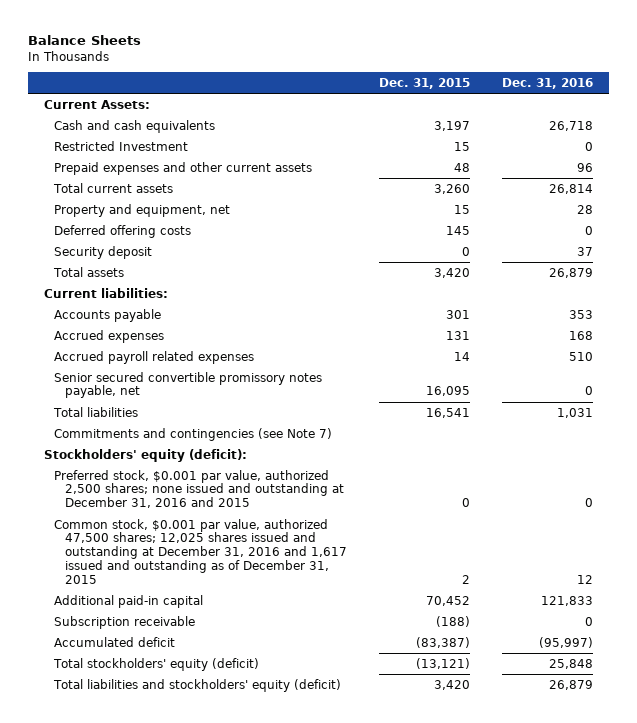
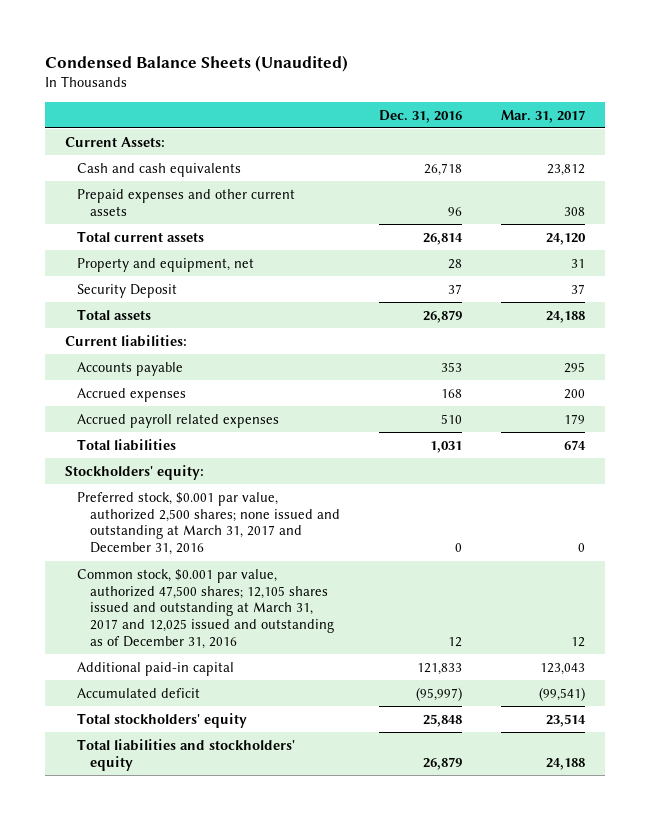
[27,35,141,46] Balance Sheets -> [45,54,349,72] Condensed Balance Sheets (Unaudited)
[379,77,471,89] Dec. 31, 2015 -> none
none -> [501,109,586,123] Mar. 31, 2017
[54,140,189,151] Restricted Investment -> none
[54,224,192,238] Deferred offering costs -> none
[54,245,153,259] Security deposit -> [77,283,178,298] Security Deposit
[54,371,323,399] Senior secured convertible promissory notes payable, net -> none
[54,427,333,441] Commitments and contingencies (see Note 7) -> none
[43,448,247,462] Stockholders' equity (deficit): -> [64,464,204,480] Stockholders' equity:
[54,469,345,509] Preferred stock, $0.001 par value, authorized 2,500 shares; none issued and outstanding at December 31, 2016 and 2015 -> [77,491,340,556] Preferred stock, $0.001 par value, authorized 2,500 shares; none issued and outstanding at March 31, 2017 and December 31, 2016
[54,518,348,584] Common stock, $0.001 par value, authorized 47,500 shares; 12,025 shares issued and outstanding at December 31, 2016 and 1,617 issued and outstanding as of December 31, 2015 -> [77,568,334,650] Common stock, $0.001 par value, authorized 47,500 shares; 12,105 shares issued and outstanding at March 31, 2017 and 12,025 issued and outstanding as of December 31, 2016
[54,615,196,629] Subscription receivable -> none
[53,657,260,671] Total stockholders' equity (deficit) -> [77,712,248,728] Total stockholders' equity
[53,678,342,692] Total liabilities and stockholders' equity (deficit) -> [77,738,296,771] Total liabilities and stockholders' equity

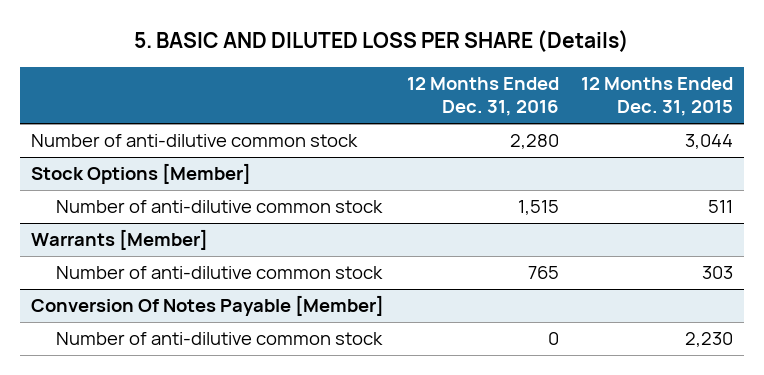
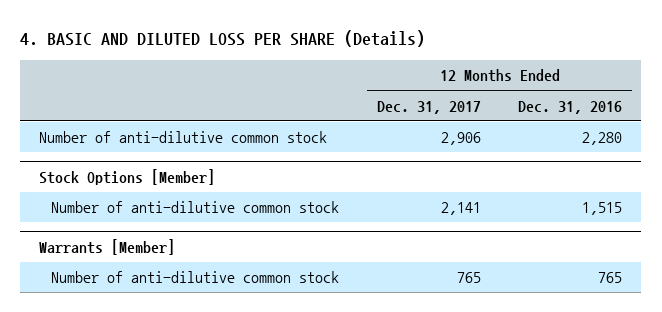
[134,30,630,53] 5. BASIC AND DILUTED LOSS PER SHARE (Details) -> [20,30,426,48] 4. BASIC AND DILUTED LOSS PER SHARE (Details)
[580,76,733,117] 12 Months Ended Dec. 31, 2015 -> none
none -> [376,100,481,114] Dec. 31, 2017
[31,295,385,317] Conversion Of Notes Payable [Member] -> none
[56,332,384,346] Number of anti-dilutive common stock -> none

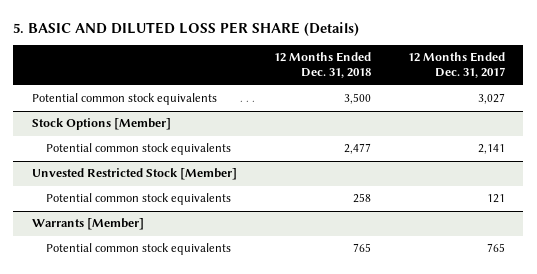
[20,30,426,48] 4. BASIC AND DILUTED LOSS PER SHARE (Details) -> [13,21,360,36] 5. BASIC AND DILUTED LOSS PER SHARE (Details)
[518,100,623,114] Dec. 31, 2016 -> none
none -> [273,52,371,79] 12 Months Ended Dec. 31, 2018
[39,131,328,144] Number of anti-dilutive common stock -> [31,93,217,106] Potential common stock equivalents
[440,132,481,146] 2,906 -> [477,93,505,105] 3,027
[50,201,339,214] Number of anti-dilutive common stock -> [46,143,232,156] Potential common stock equivalents
none -> [31,168,237,181] Unvested Restricted Stock [Member]
none -> [46,193,232,206] Potential common stock equivalents
[50,271,339,284] Number of anti-dilutive common stock -> [46,243,232,256] Potential common stock equivalents

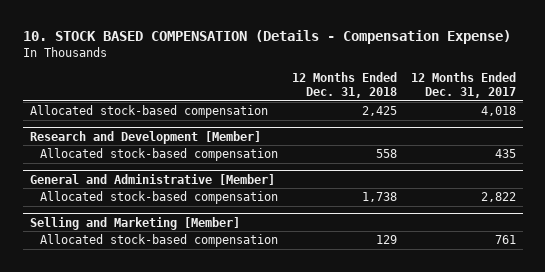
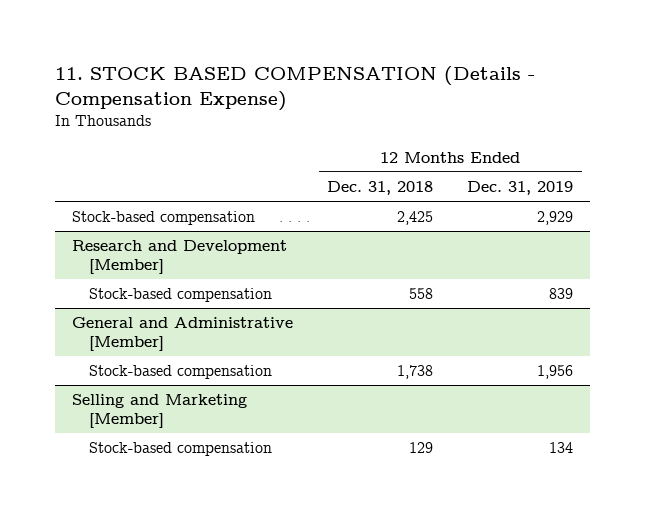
[22,29,511,44] 10. STOCK BASED COMPENSATION (Details - Compensation Expense) -> [55,65,536,111] 11. STOCK BASED COMPENSATION (Details - Compensation Expense)
[410,71,516,98] 12 Months Ended Dec. 31, 2017 -> none
none -> [467,181,574,196] Dec. 31, 2019
[29,105,268,119] Allocated stock-based compensation -> [72,211,256,226] Stock-based compensation
[40,148,279,162] Allocated stock-based compensation -> [88,288,272,303] Stock-based compensation
[40,191,279,205] Allocated stock-based compensation -> [88,365,272,380] Stock-based compensation
[40,234,279,248] Allocated stock-based compensation -> [88,442,272,457] Stock-based compensation

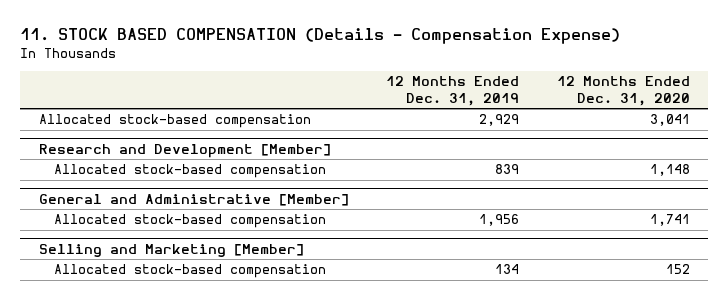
[327,181,434,196] Dec. 31, 2018 -> none
none -> [556,76,690,106] 12 Months Ended Dec. 31, 2020
[72,211,256,226] Stock-based compensation -> [38,114,311,129] Allocated stock-based compensation
[88,288,272,303] Stock-based compensation -> [53,164,326,179] Allocated stock-based compensation
[88,365,272,380] Stock-based compensation -> [53,214,326,229] Allocated stock-based compensation
[88,442,272,457] Stock-based compensation -> [53,264,326,279] Allocated stock-based compensation

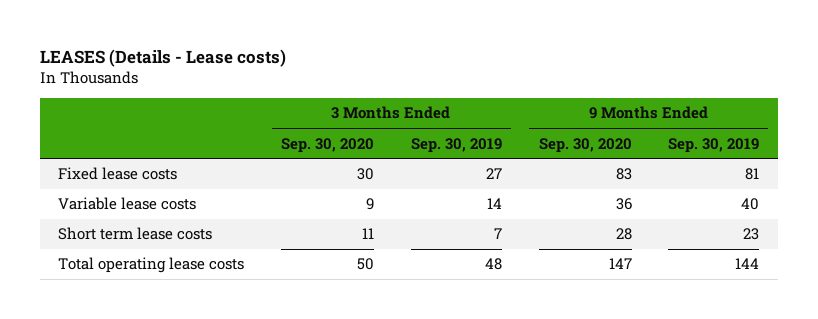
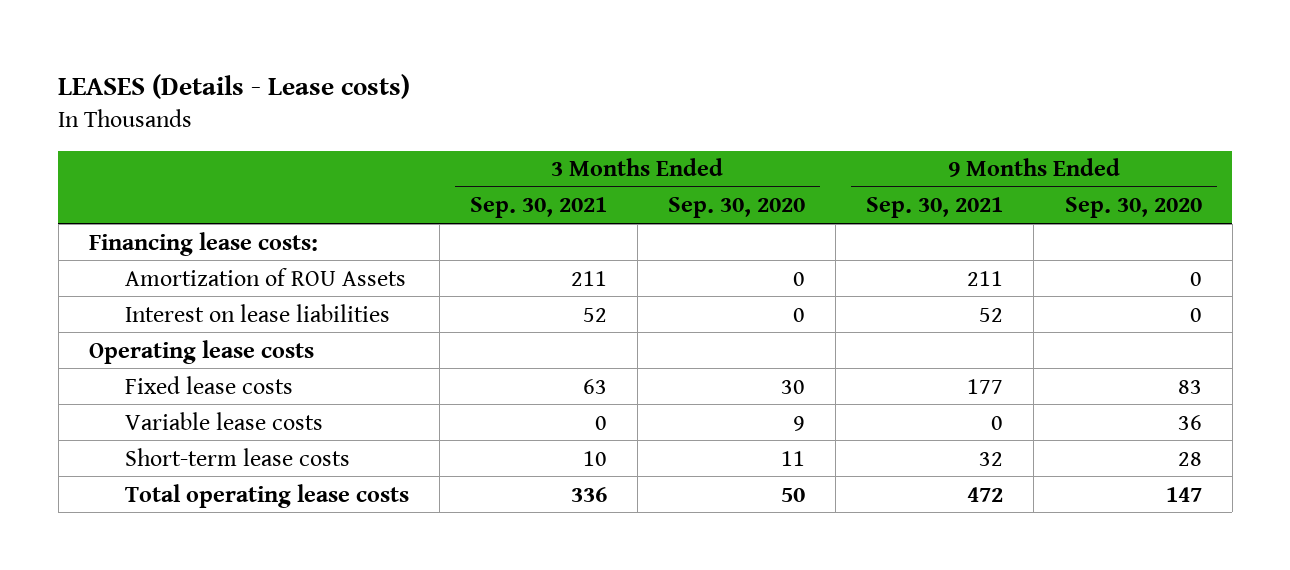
[410,137,502,153] Sep. 30, 2019 -> none
[668,137,760,153] Sep. 30, 2019 -> none
none -> [469,197,607,219] Sep. 30, 2021
none -> [866,197,1004,219] Sep. 30, 2021
none -> [88,231,318,256] Financing lease costs:
none -> [124,267,406,286] Amortization of ROU Assets
none -> [124,303,390,322] Interest on lease liabilities
none -> [88,339,314,364] Operating lease costs
[58,227,213,241] Short term lease costs -> [124,447,350,466] Short-term lease costs

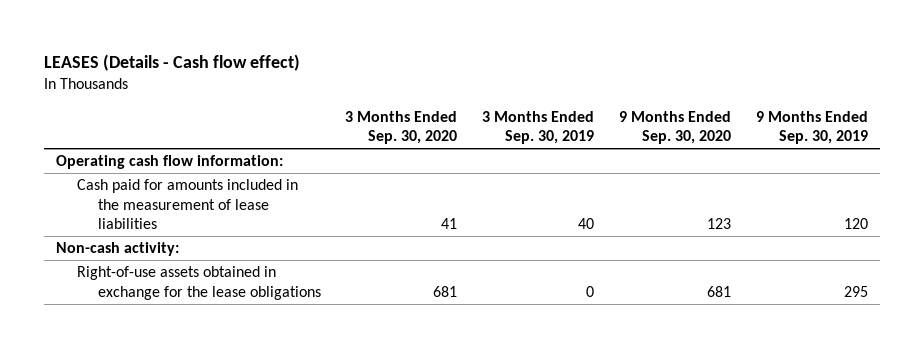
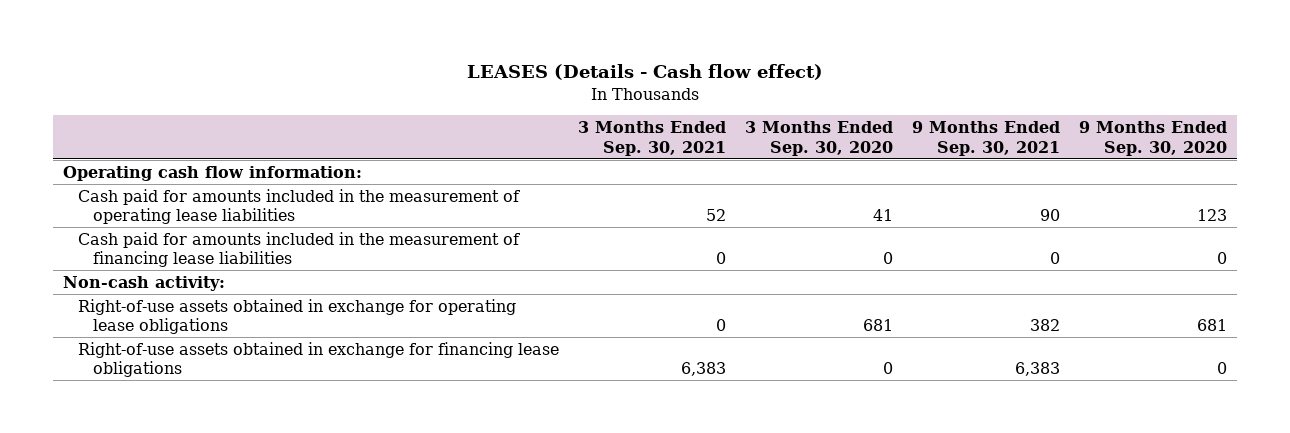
[482,110,595,145] 3 Months Ended Sep. 30, 2019 -> none
[755,110,868,145] 9 Months Ended Sep. 30, 2019 -> none
none -> [577,121,726,156] 3 Months Ended Sep. 30, 2021
none -> [912,121,1061,156] 9 Months Ended Sep. 30, 2021
[77,179,299,230] Cash paid for amounts included in the measurement of lease liabilities -> [77,188,520,225] Cash paid for amounts included in the measurement of operating lease liabilities
none -> [77,231,520,268] Cash paid for amounts included in the measurement of financing lease liabilities
[77,266,321,300] Right-of-use assets obtained in exchange for the lease obligations -> [77,298,516,335] Right-of-use assets obtained in exchange for operating lease obligations
none -> [77,341,559,378] Right-of-use assets obtained in exchange for financing lease obligations

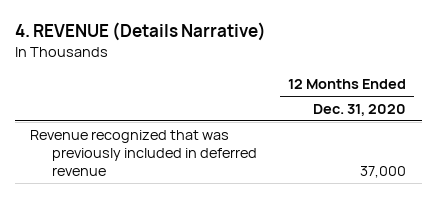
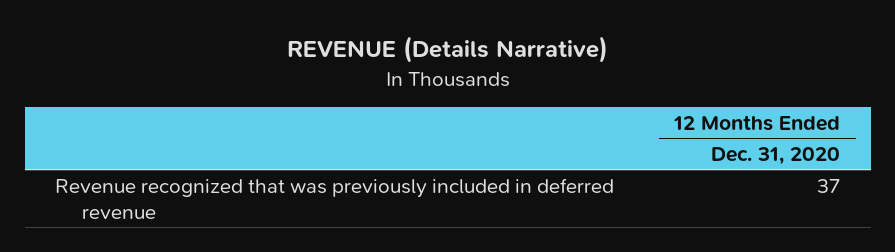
[14,22,266,42] 4. REVENUE (Details Narrative) -> [286,36,608,64] REVENUE (Details Narrative)
[360,166,407,179] 37,000 -> [817,178,841,193] 37

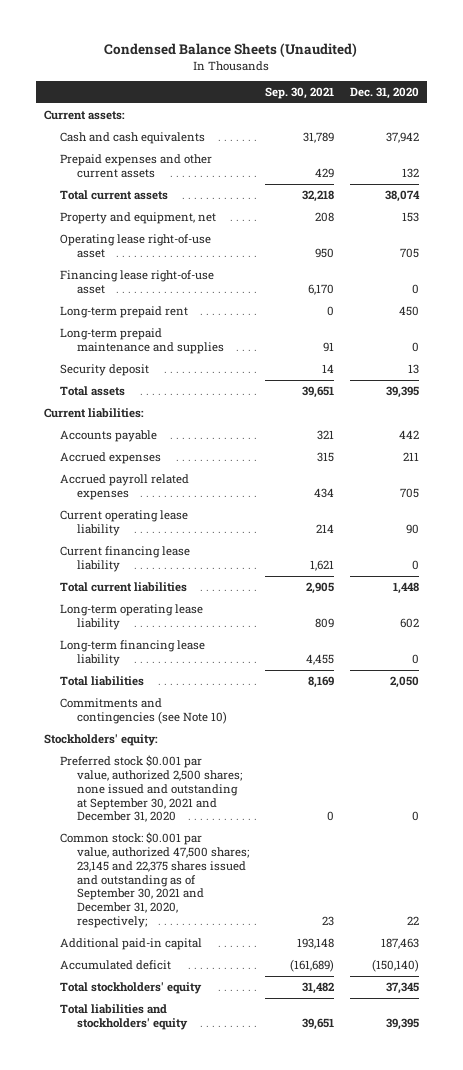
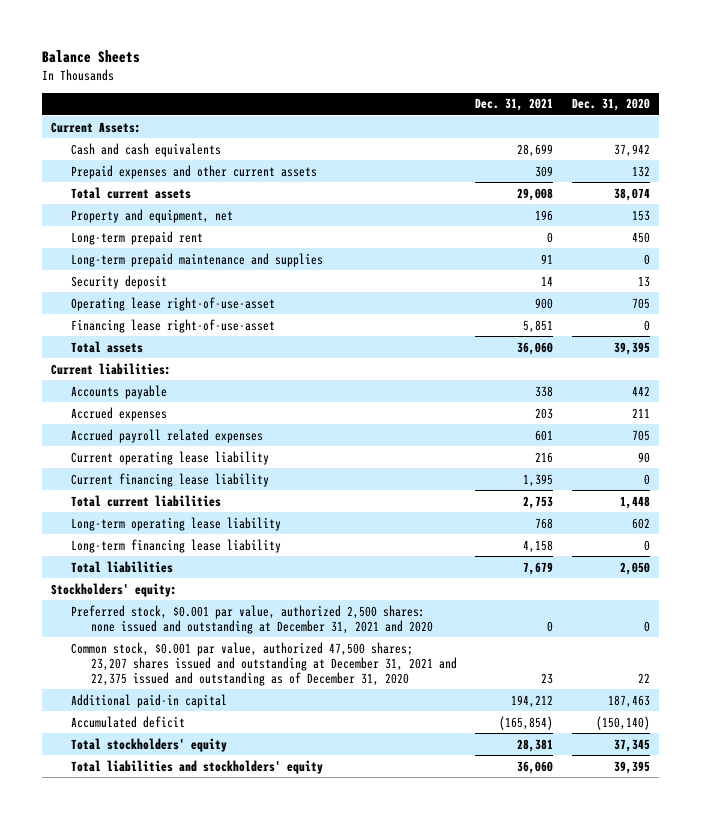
[104,42,358,57] Condensed Balance Sheets (Unaudited) -> [42,50,141,64] Balance Sheets
[264,87,334,100] Sep. 30, 2021 -> none
none -> [475,98,554,112] Dec. 31, 2021
[43,109,125,120] Current assets: -> [51,121,142,133] Current Assets:
[60,233,212,258] Operating lease right-of-use asset -> none
[60,269,215,294] Financing lease right-of-use asset -> none
none -> [71,296,276,311] Operating lease right-of-use-asset
none -> [71,318,276,333] Financing lease right-of-use-asset
[60,697,227,724] Commitments and contingencies (see Note 10) -> none
[60,754,242,823] Preferred stock $0.001 par value, authorized 2,500 shares; none issued and outstanding at September 30, 2021 and December 31, 2020 -> [71,604,433,634] Preferred stock, $0.001 par value, authorized 2,500 shares: none issued and outstanding at December 31, 2021 and 2020
[60,831,249,929] Common stock: $0.001 par value, authorized 47,500 shares; 23,145 and 22,375 shares issued and outstanding as of September 30, 2021 and December 31, 2020, respectively; -> [71,641,457,686] Common stock, $0.001 par value, authorized 47,500 shares; 23,207 shares issued and outstanding at December 31, 2021 and 22,375 issued and outstanding as of December 31, 2020

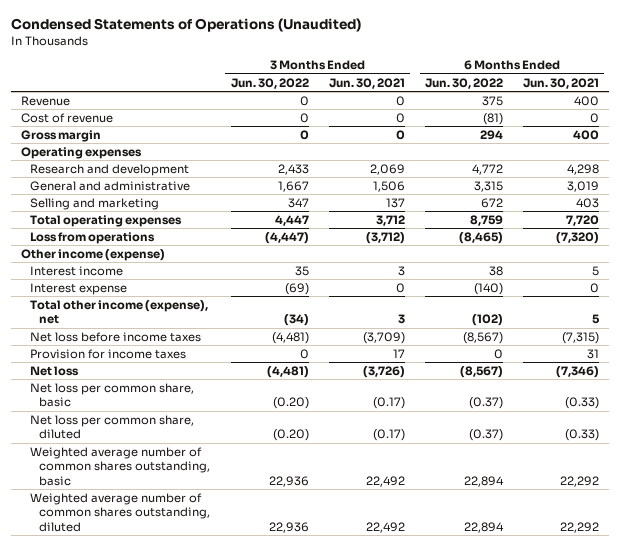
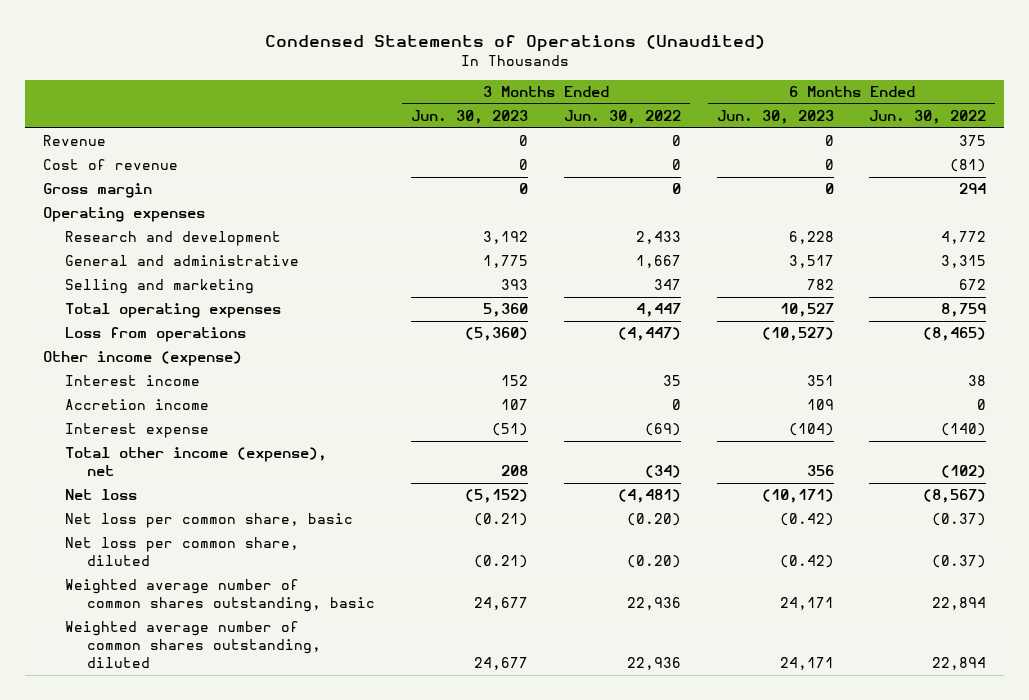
[328,77,405,89] Jun. 30, 2021 -> none
[523,77,600,89] Jun. 30, 2021 -> none
none -> [411,110,529,125] Jun. 30, 2023
none -> [716,110,834,125] Jun. 30, 2023
none -> [65,399,210,411] Accretion income
[30,331,202,342] Net loss before income taxes -> none
[30,348,187,359] Provision for income taxes -> none

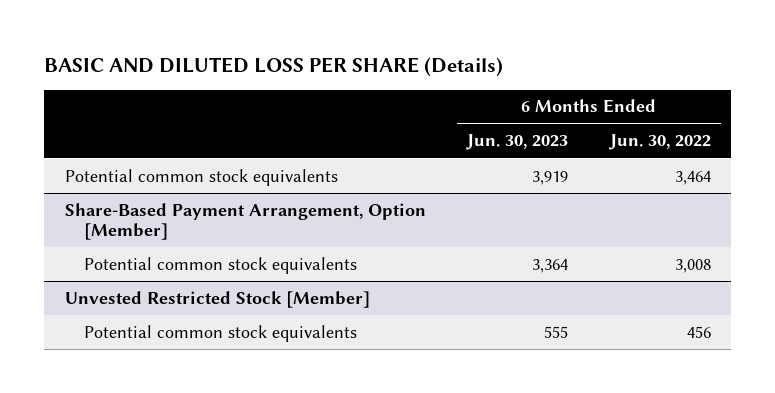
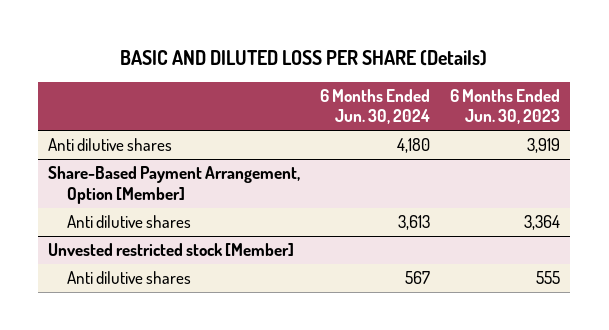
[608,134,711,151] Jun. 30, 2022 -> none
none -> [320,88,431,125] 6 Months Ended Jun. 30, 2024
[64,168,338,186] Potential common stock equivalents -> [48,138,173,152] Anti dilutive shares
[84,256,358,274] Potential common stock equivalents -> [66,215,191,229] Anti dilutive shares
[64,290,370,308] Unvested Restricted Stock [Member] -> [48,243,295,257] Unvested restricted stock [Member]
[84,324,358,342] Potential common stock equivalents -> [66,271,191,285] Anti dilutive shares

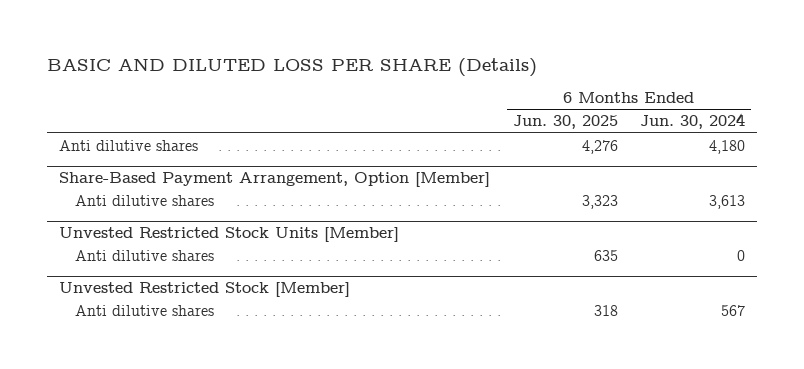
[450,88,561,125] 6 Months Ended Jun. 30, 2023 -> none
none -> [512,115,618,130] Jun. 30, 2025
none -> [58,226,399,242] Unvested Restricted Stock Units [Member]
none -> [75,249,215,261] Anti dilutive shares
[48,243,295,257] Unvested restricted stock [Member] -> [58,281,350,297] Unvested Restricted Stock [Member]

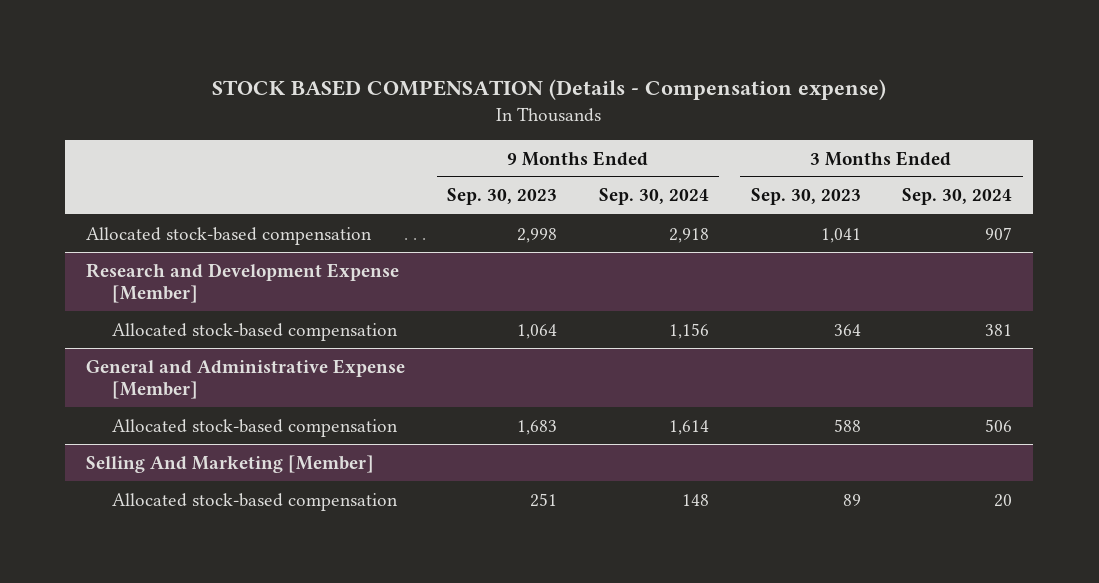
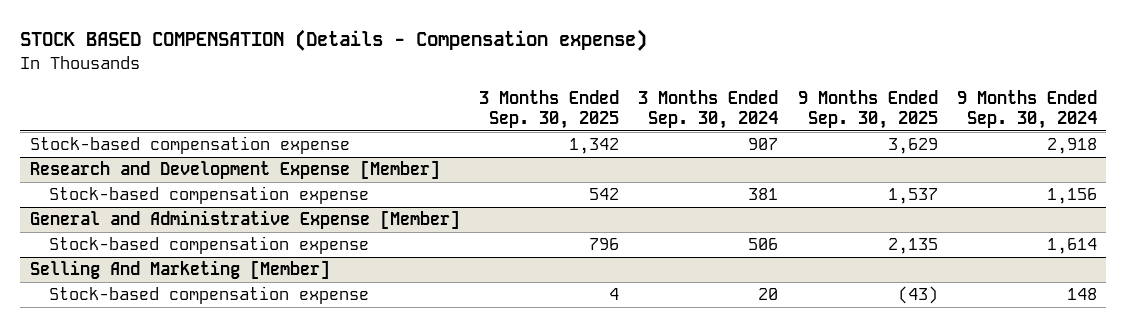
[447,188,558,206] Sep. 30, 2023 -> none
[750,188,861,206] Sep. 30, 2023 -> none
none -> [479,89,620,130] 3 Months Ended Sep. 30, 2025
none -> [797,89,938,130] 9 Months Ended Sep. 30, 2025
[86,226,373,245] Allocated stock-based compensation -> [30,136,351,155] Stock-based compensation expense
[112,322,399,341] Allocated stock-based compensation -> [48,186,369,205] Stock-based compensation expense
[112,418,399,437] Allocated stock-based compensation -> [48,236,369,255] Stock-based compensation expense
[112,492,399,511] Allocated stock-based compensation -> [48,286,369,305] Stock-based compensation expense

